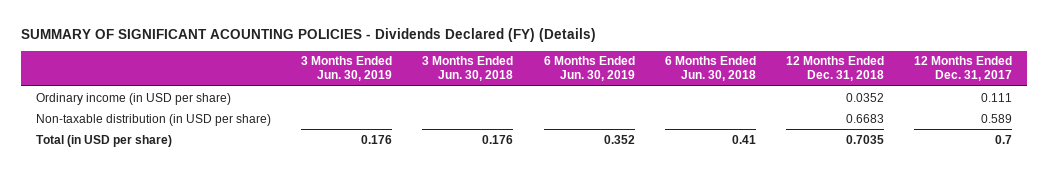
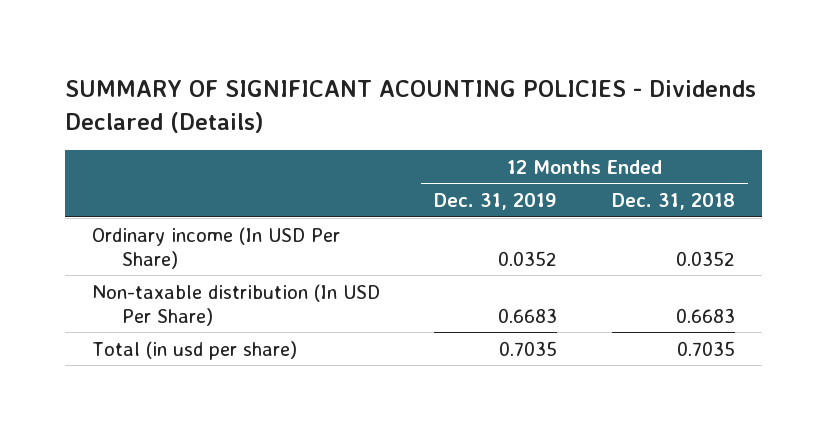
[20,28,596,43] SUMMARY OF SIGNIFICANT ACOUNTING POLICIES - Dividends Declared (FY) (Details) -> [65,80,757,133] SUMMARY OF SIGNIFICANT ACOUNTING POLICIES - Dividends Declared (Details)
[301,56,393,82] 3 Months Ended Jun. 30, 2019 -> none
[422,56,514,82] 3 Months Ended Jun. 30, 2018 -> none
[543,56,635,82] 6 Months Ended Jun. 30, 2019 -> none
[664,56,756,82] 6 Months Ended Jun. 30, 2018 -> none
[914,56,1013,82] 12 Months Ended Dec. 31, 2017 -> none
none -> [434,193,558,211] Dec. 31, 2019
[35,92,231,105] Ordinary income (in USD per share) -> [92,226,341,269] Ordinary income (In USD Per Share)
[35,113,271,126] Non-taxable distribution (in USD per share) -> [92,283,381,326] Non-taxable distribution (In USD Per Share)
[35,134,172,147] Total (in USD per share) -> [92,340,298,360] Total (in usd per share)

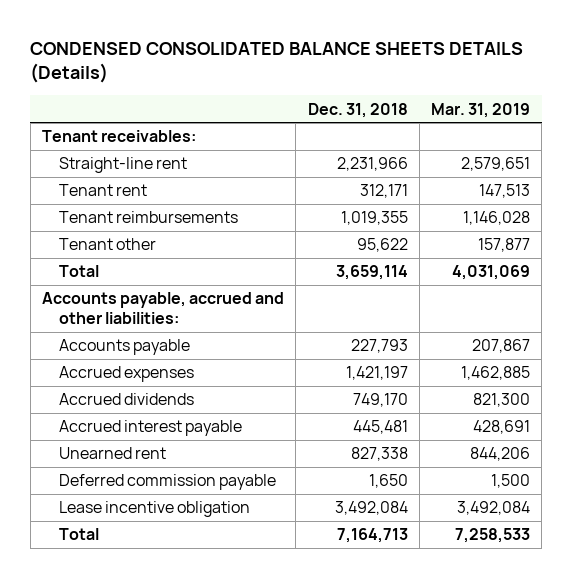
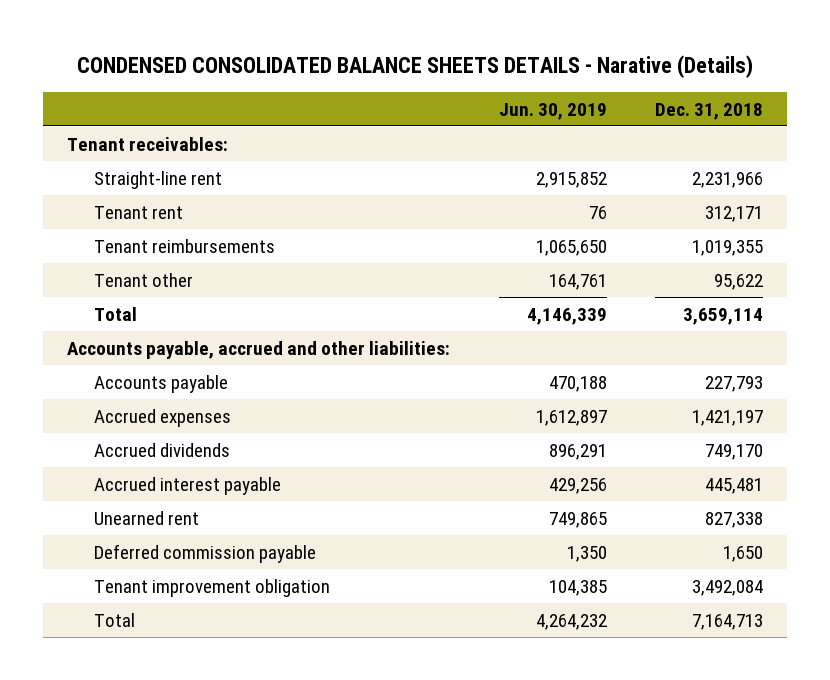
[30,41,524,84] CONDENSED CONSOLIDATED BALANCE SHEETS DETAILS (Details) -> [77,55,754,79] CONDENSED CONSOLIDATED BALANCE SHEETS DETAILS - Narative (Details)
[431,102,531,118] Mar. 31, 2019 -> none
none -> [498,102,607,120] Jun. 30, 2019
[58,501,250,518] Lease incentive obligation -> [93,578,330,597] Tenant improvement obligation

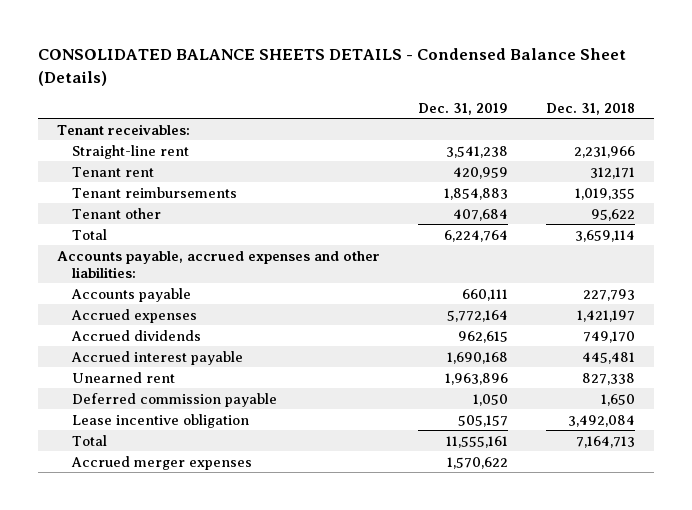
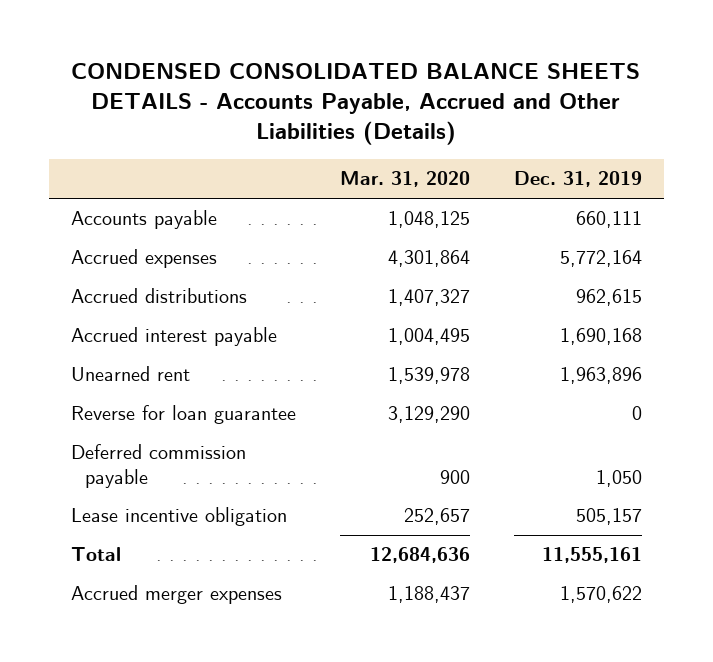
[38,48,627,86] CONSOLIDATED BALANCE SHEETS DETAILS - Condensed Balance Sheet (Details) -> [71,63,641,146] CONDENSED CONSOLIDATED BALANCE SHEETS DETAILS - Accounts Payable, Accrued and Other Liabilities (Details)
[545,102,635,115] Dec. 31, 2018 -> none
none -> [339,171,470,188] Mar. 31, 2020
[57,123,191,135] Tenant receivables: -> none
[71,144,189,159] Straight-line rent -> none
[71,166,154,177] Tenant rent -> none
[71,186,237,198] Tenant reimbursements -> none
[71,207,161,219] Tenant other -> none
[71,228,107,240] Total -> none
[57,250,381,278] Accounts payable, accrued expenses and other liabilities: -> none
[70,329,201,341] Accrued dividends -> [70,288,247,304] Accrued distributions
none -> [70,405,296,425] Reverse for loan guarantee

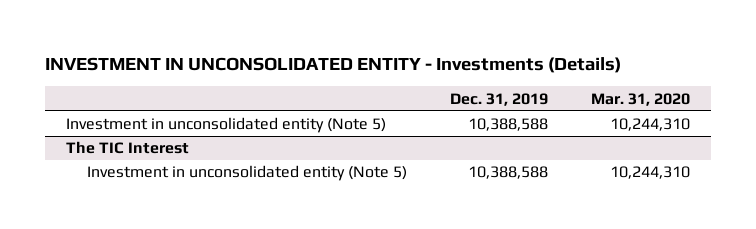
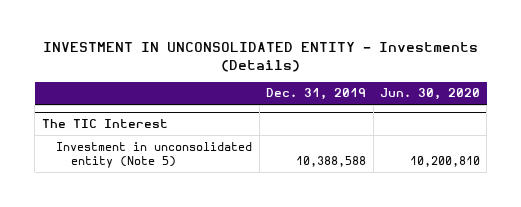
[590,92,690,106] Mar. 31, 2020 -> none
none -> [379,88,480,101] Jun. 30, 2020
[66,117,387,134] Investment in unconsolidated entity (Note 5) -> none

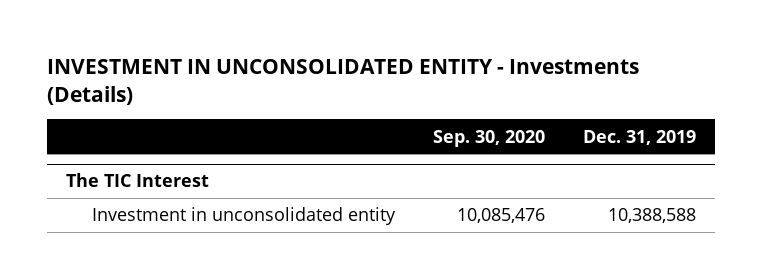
[379,88,480,101] Jun. 30, 2020 -> none
none -> [432,129,545,147] Sep. 30, 2020
[56,141,253,169] Investment in unconsolidated entity (Note 5) -> [91,207,396,226] Investment in unconsolidated entity

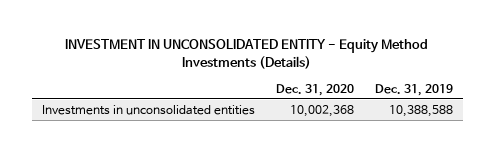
[47,59,640,105] INVESTMENT IN UNCONSOLIDATED ENTITY - Investments (Details) -> [65,39,429,69] INVESTMENT IN UNCONSOLIDATED ENTITY - Equity Method Investments (Details)
[432,129,545,147] Sep. 30, 2020 -> none
none -> [275,83,354,96] Dec. 31, 2020
[66,173,210,188] The TIC Interest -> none
[91,207,396,226] Investment in unconsolidated entity -> [42,105,256,116] Investments in unconsolidated entities

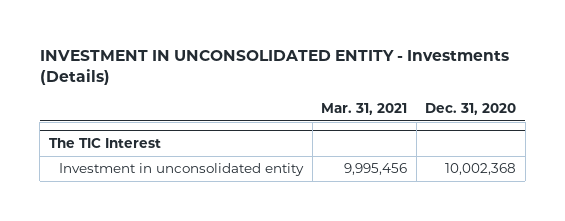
[65,39,429,69] INVESTMENT IN UNCONSOLIDATED ENTITY - Equity Method Investments (Details) -> [39,49,509,85] INVESTMENT IN UNCONSOLIDATED ENTITY - Investments (Details)
[374,83,453,96] Dec. 31, 2019 -> none
none -> [321,102,408,115] Mar. 31, 2021
none -> [49,137,162,148] The TIC Interest
[42,105,256,116] Investments in unconsolidated entities -> [58,163,304,177] Investment in unconsolidated entity

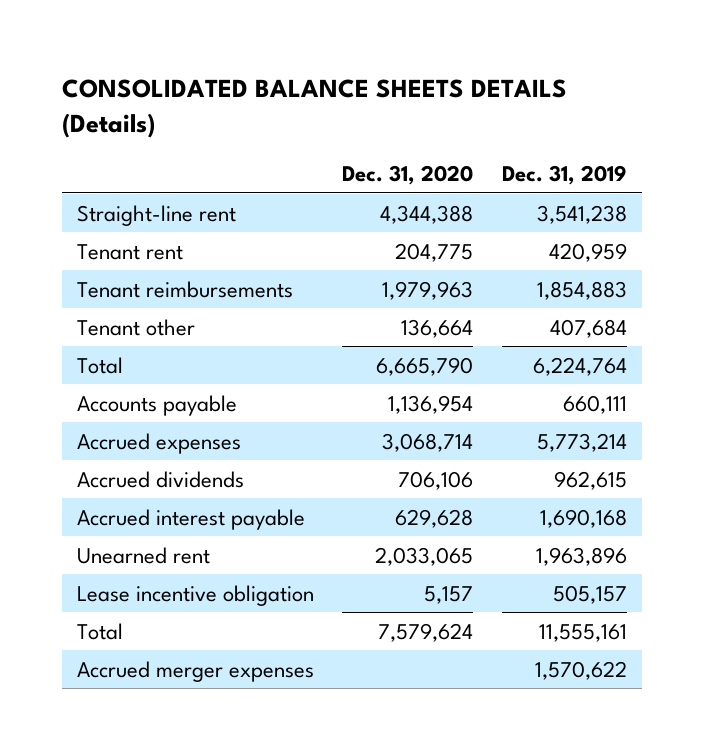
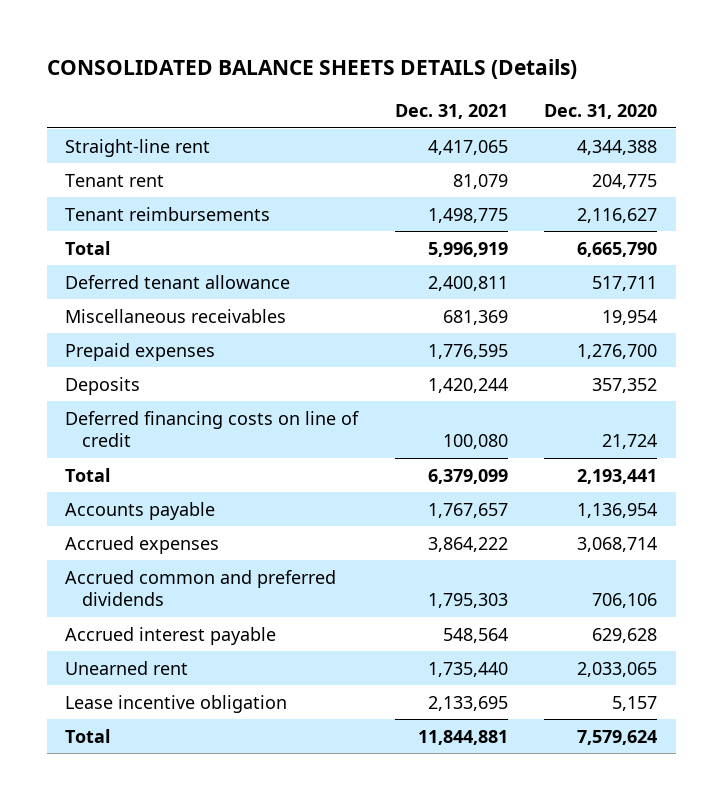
[502,164,628,185] Dec. 31, 2019 -> none
none -> [394,104,508,120] Dec. 31, 2021
[76,318,195,336] Tenant other -> none
[382,280,474,300] 1,979,963 -> [577,207,658,223] 2,116,627
none -> [65,274,291,289] Deferred tenant allowance
none -> [65,308,287,323] Miscellaneous receivables
none -> [65,342,216,361] Prepaid expenses
none -> [65,376,141,395] Deposits
none -> [65,410,360,447] Deferred financing costs on line of credit
none -> [65,467,111,482] Total
[76,470,244,488] Accrued dividends -> [65,569,337,606] Accrued common and preferred dividends
[76,660,314,682] Accrued merger expenses -> none

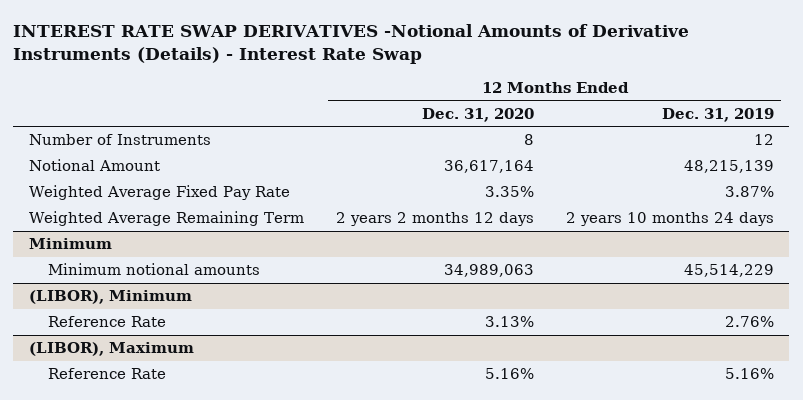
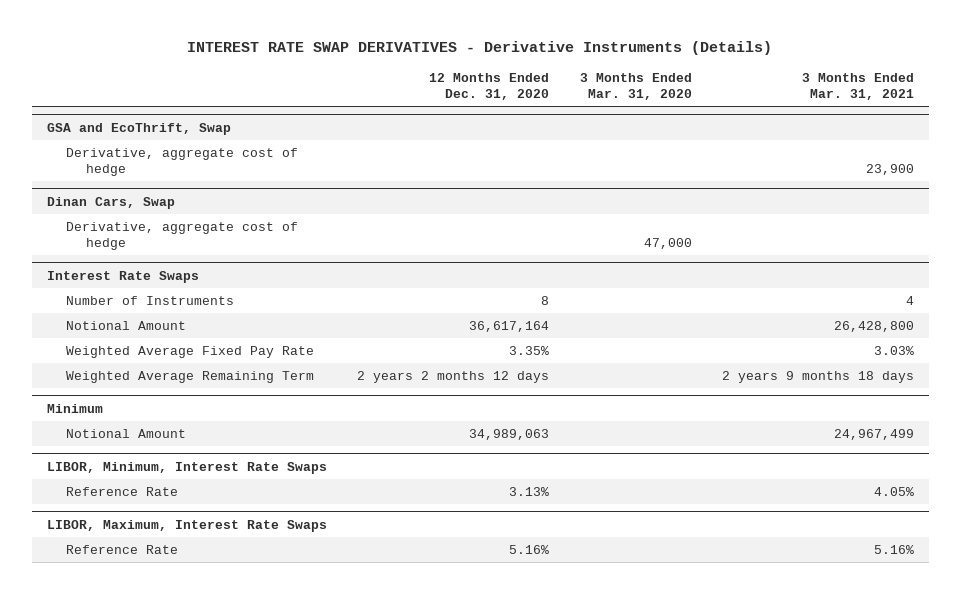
[13,23,690,64] INTEREST RATE SWAP DERIVATIVES -Notional Amounts of Derivative Instruments (Details) - Interest Rate Swap -> [187,40,773,55] INTEREST RATE SWAP DERIVATIVES - Derivative Instruments (Details)
[661,107,774,122] Dec. 31, 2019 -> none
none -> [579,73,692,100] 3 Months Ended Mar. 31, 2020
none -> [802,73,915,100] 3 Months Ended Mar. 31, 2021
none -> [46,122,231,135] GSA and EcoThrift, Swap
none -> [66,148,299,176] Derivative, aggregate cost of hedge
none -> [46,196,175,209] Dinan Cars, Swap
none -> [66,222,299,250] Derivative, aggregate cost of hedge
none -> [46,270,199,283] Interest Rate Swaps
[29,290,193,305] (LIBOR), Minimum -> none
[47,263,260,276] Minimum notional amounts -> [66,429,187,439] Notional Amount
none -> [46,461,327,474] LIBOR, Minimum, Interest Rate Swaps
[29,342,195,357] (LIBOR), Maximum -> none
none -> [46,519,327,532] LIBOR, Maximum, Interest Rate Swaps

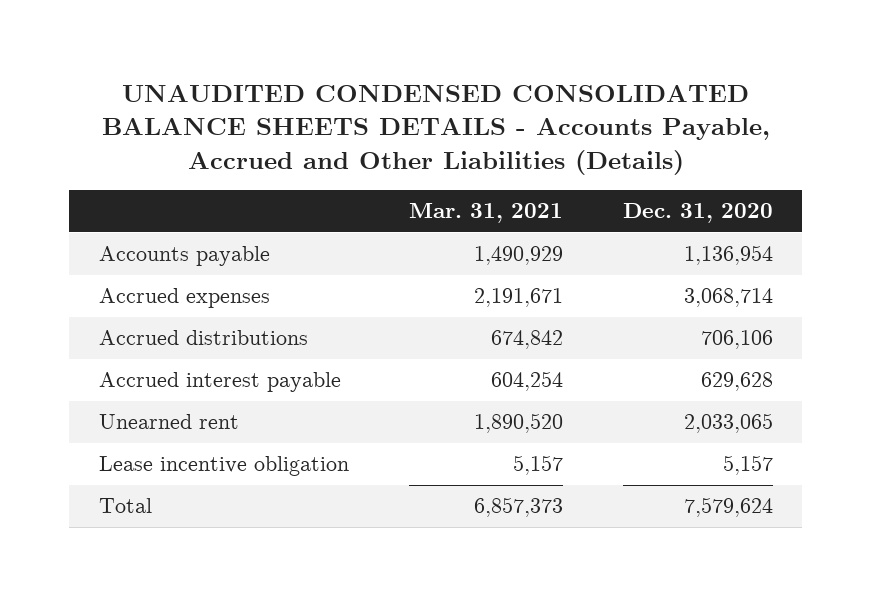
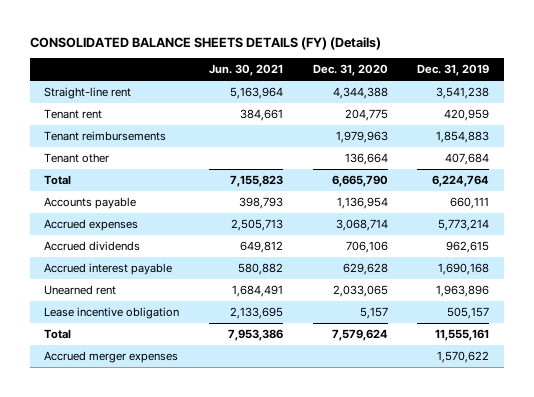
[101,85,770,175] UNAUDITED CONDENSED CONSOLIDATED BALANCE SHEETS DETAILS - Accounts Payable, Accrued and Other Liabilities (Details) -> [29,37,381,51] CONSOLIDATED BALANCE SHEETS DETAILS (FY) (Details)
[408,203,563,224] Mar. 31, 2021 -> none
none -> [208,64,283,77] Jun. 30, 2021
none -> [417,64,490,77] Dec. 31, 2019
none -> [44,86,132,99] Straight-line rent
none -> [44,108,103,119] Tenant rent
none -> [44,130,167,141] Tenant reimbursements
none -> [44,152,110,163] Tenant other
none -> [44,174,72,185] Total
[99,330,309,346] Accrued distributions -> [44,240,141,251] Accrued dividends
none -> [44,350,179,363] Accrued merger expenses

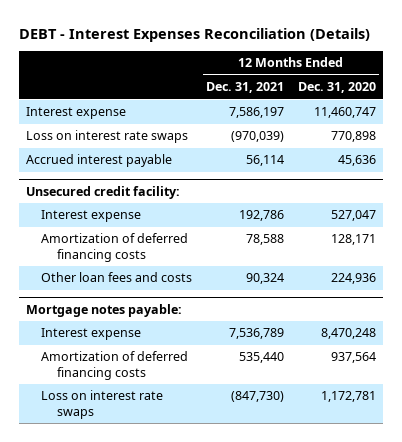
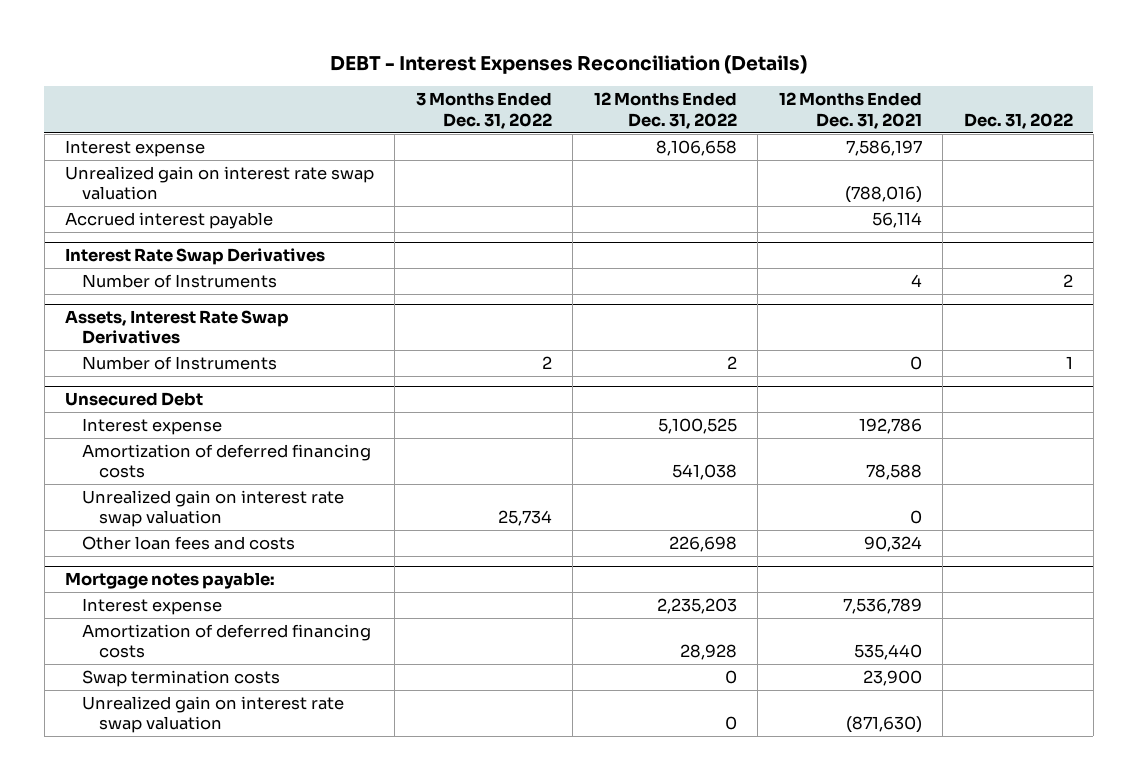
[297,82,376,94] Dec. 31, 2020 -> none
none -> [415,92,552,129] 3 Months Ended Dec. 31, 2022
none -> [593,92,737,129] 12 Months Ended Dec. 31, 2022
none -> [963,112,1073,129] Dec. 31, 2022
[26,130,189,144] Loss on interest rate swaps -> [65,165,375,201] Unrealized gain on interest rate swap valuation
[231,131,285,143] (970,039) -> [844,186,922,204] (788,016)
none -> [65,248,326,266] Interest Rate Swap Derivatives
none -> [81,273,277,288] Number of Instruments
none -> [65,310,290,345] Assets, Interest Rate Swap Derivatives
none -> [81,355,277,370] Number of Instruments
[26,186,181,200] Unsecured credit facility: -> [65,392,204,407] Unsecured Debt
none -> [81,489,344,528] Unrealized gain on interest rate swap valuation
none -> [81,669,280,687] Swap termination costs
[41,390,164,419] Loss on interest rate swaps -> [81,695,344,734] Unrealized gain on interest rate swap valuation
[231,391,285,403] (847,730) -> [845,716,922,734] (871,630)

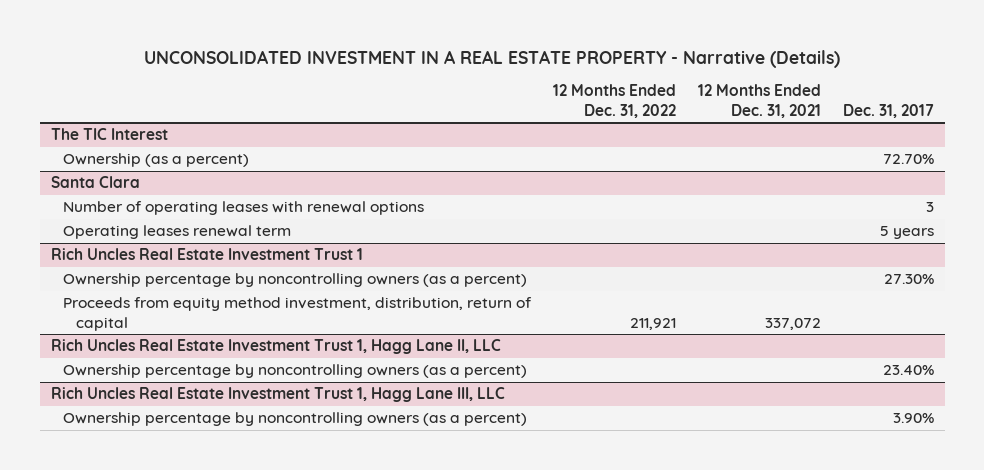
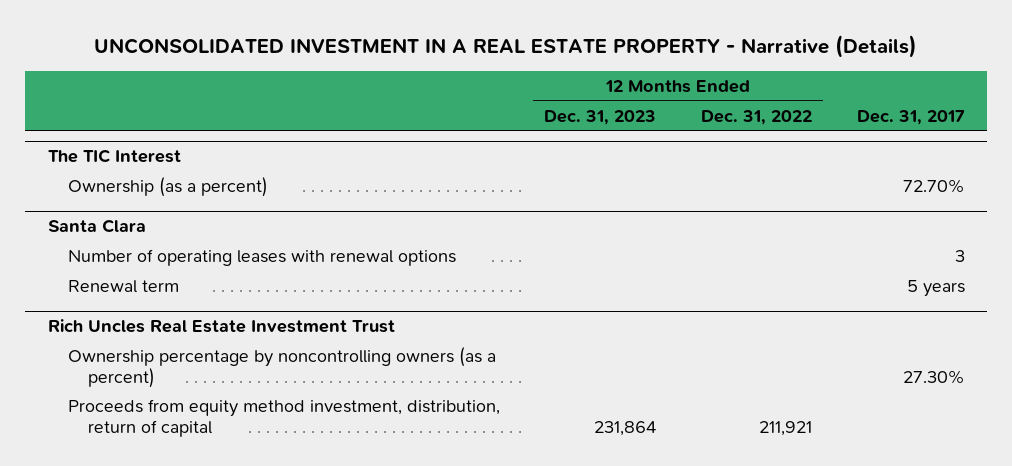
[697,84,821,118] 12 Months Ended Dec. 31, 2021 -> none
none -> [544,109,657,125] Dec. 31, 2023
[63,225,292,240] Operating leases renewal term -> [67,279,179,293] Renewal term
[50,248,363,261] Rich Uncles Real Estate Investment Trust 1 -> [47,319,395,334] Rich Uncles Real Estate Investment Trust
[50,339,501,355] Rich Uncles Real Estate Investment Trust 1, Hagg Lane II, LLC -> none
[63,364,528,379] Ownership percentage by noncontrolling owners (as a percent) -> none
[50,387,505,403] Rich Uncles Real Estate Investment Trust 1, Hagg Lane III, LLC -> none
[63,412,528,427] Ownership percentage by noncontrolling owners (as a percent) -> none

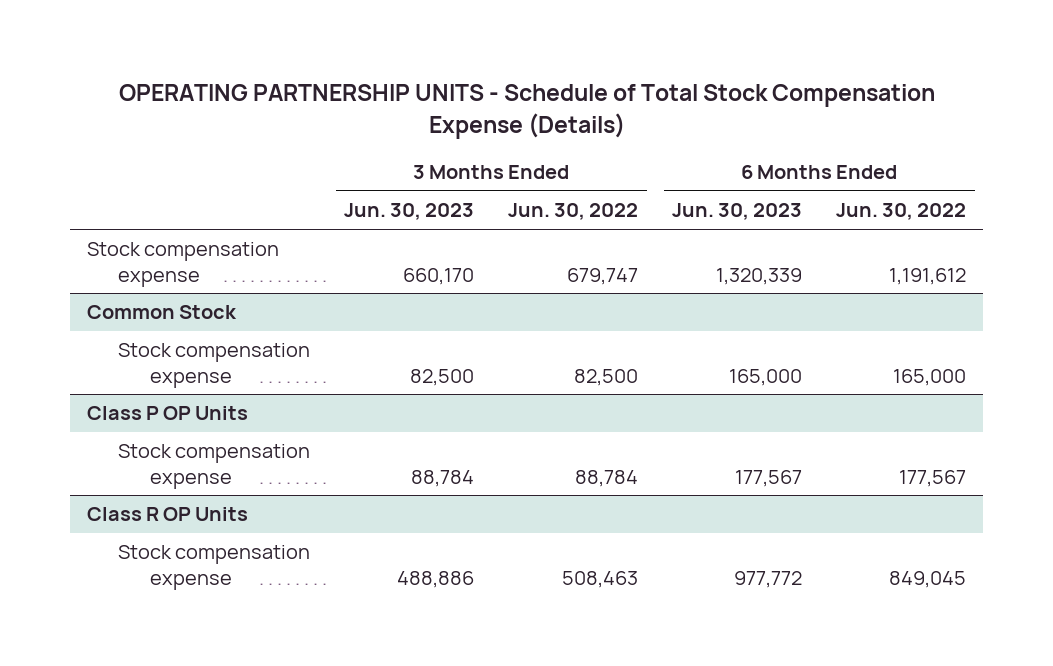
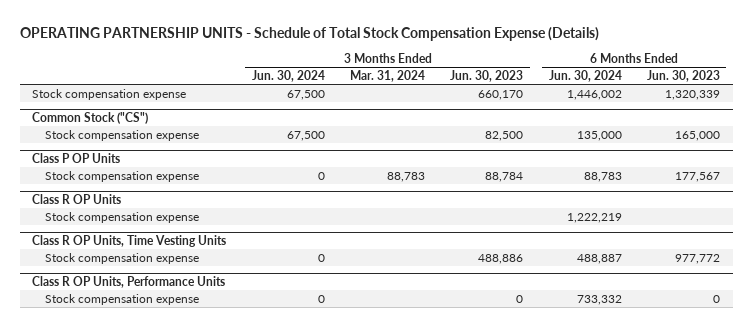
[508,203,639,221] Jun. 30, 2022 -> none
[836,203,967,221] Jun. 30, 2022 -> none
none -> [251,70,325,83] Jun. 30, 2024
none -> [350,70,426,83] Mar. 31, 2024
none -> [548,70,622,83] Jun. 30, 2024
[87,305,238,320] Common Stock -> [32,111,149,124] Common Stock ("CS")
none -> [44,211,199,223] Stock compensation expense
none -> [32,234,227,247] Class R OP Units, Time Vesting Units
none -> [32,275,226,288] Class R OP Units, Performance Units
none -> [44,293,199,305] Stock compensation expense

